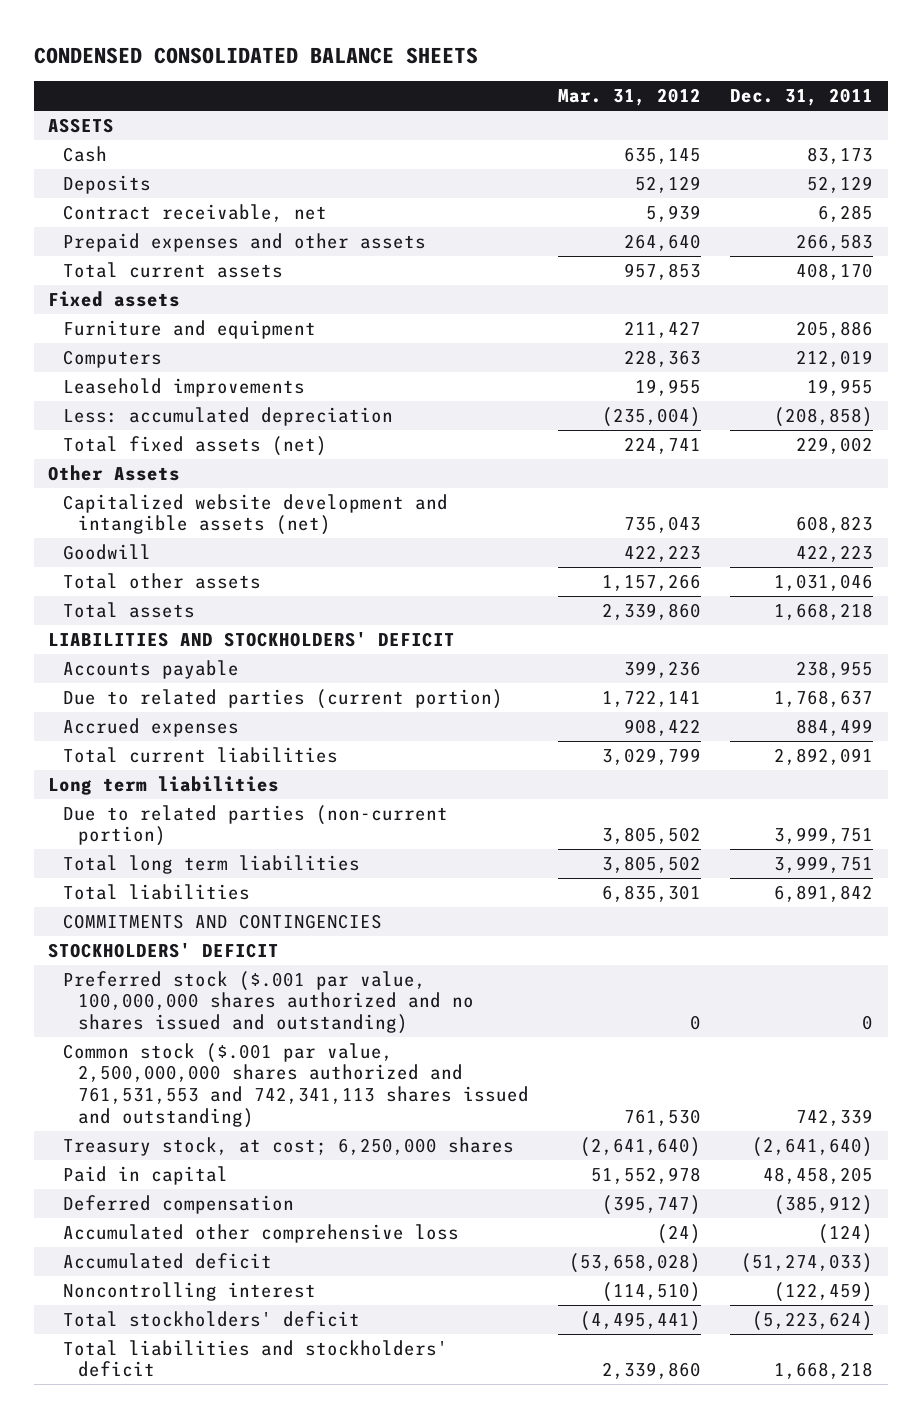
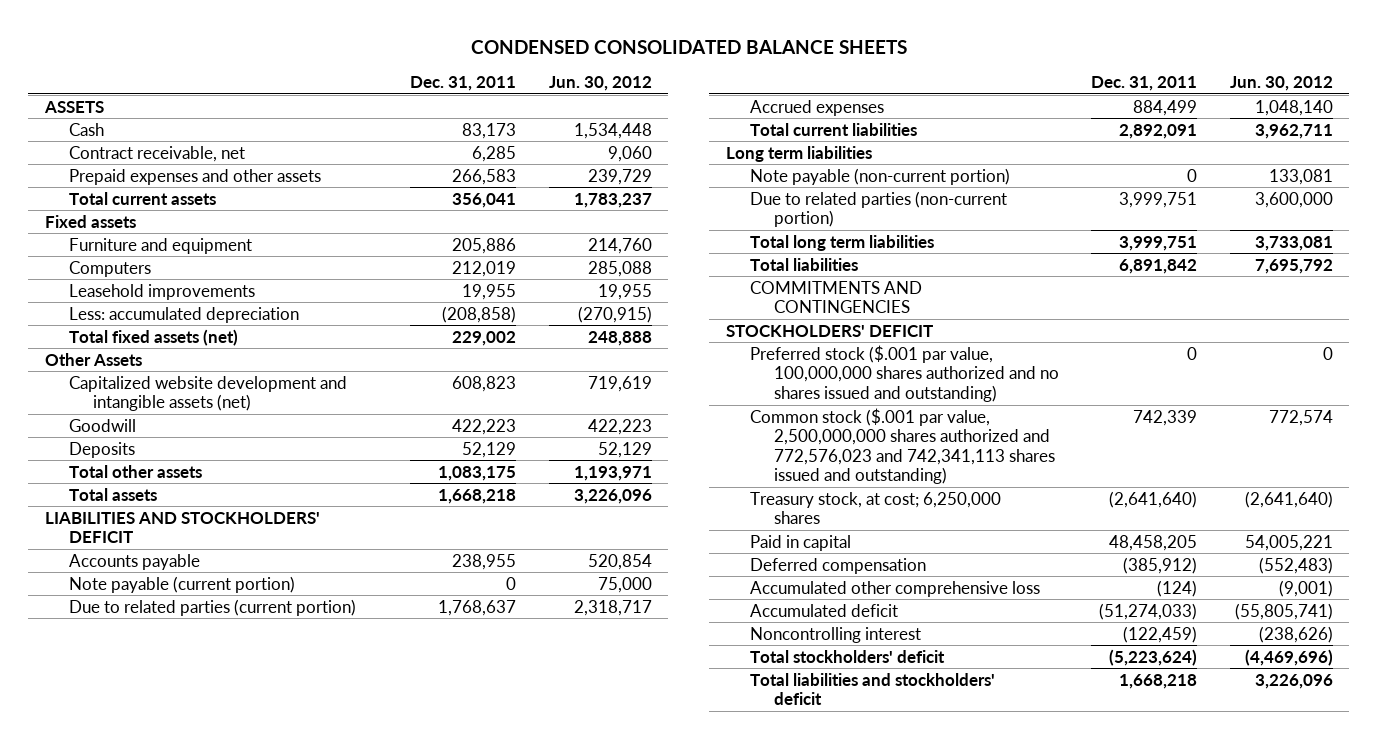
[557,88,701,107] Mar. 31, 2012 -> none
none -> [549,75,653,91] Jun. 30, 2012
[796,262,874,280] 408,170 -> [452,192,517,208] 356,041
[63,174,152,194] Deposits -> [68,441,135,458] Deposits
[774,573,874,591] 1,031,046 -> [438,465,517,481] 1,083,175
none -> [68,575,295,593] Note payable (current portion)
none -> [749,167,1010,185] Note payable (non-current portion)
[63,1042,529,1128] Common stock ($.001 par value, 2,500,000,000 shares authorized and 761,531,553 and 742,341,113 shares issued and outstanding) -> [749,407,1055,485] Common stock ($.001 par value, 2,500,000,000 shares authorized and 772,576,023 and 742,341,113 shares issued and outstanding)

